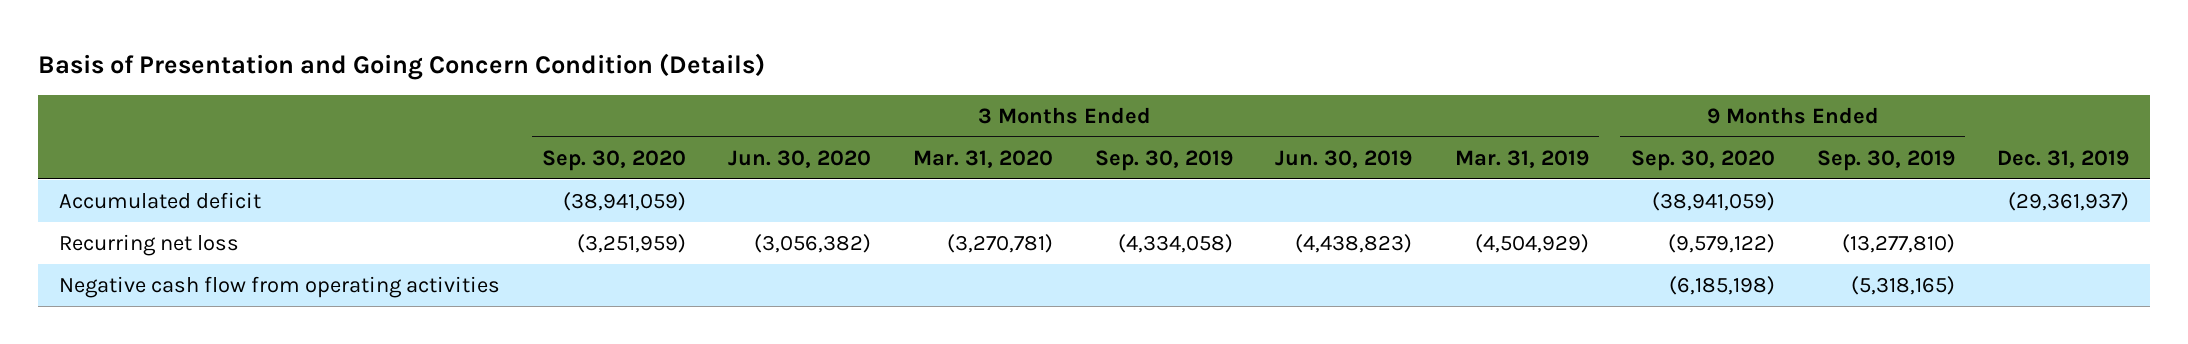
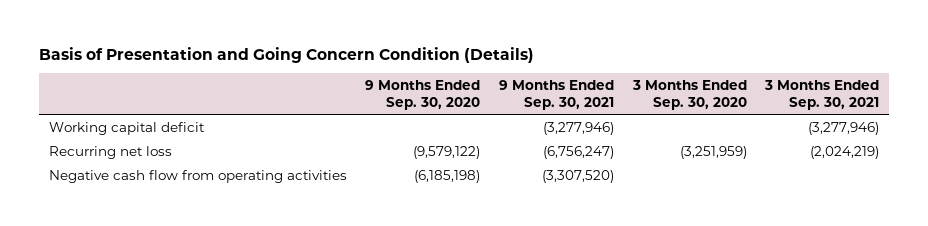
[728,149,872,168] Jun. 30, 2020 -> none
[913,149,1054,168] Mar. 31, 2020 -> none
[1095,149,1234,171] Sep. 30, 2019 -> none
[1275,149,1413,168] Jun. 30, 2019 -> none
[1454,149,1589,168] Mar. 31, 2019 -> none
[1816,149,1955,171] Sep. 30, 2019 -> none
[1996,149,2129,168] Dec. 31, 2019 -> none
none -> [498,80,614,110] 9 Months Ended Sep. 30, 2021
none -> [764,80,880,110] 3 Months Ended Sep. 30, 2021
[59,191,262,209] Accumulated deficit -> none
none -> [48,121,205,135] Working capital deficit

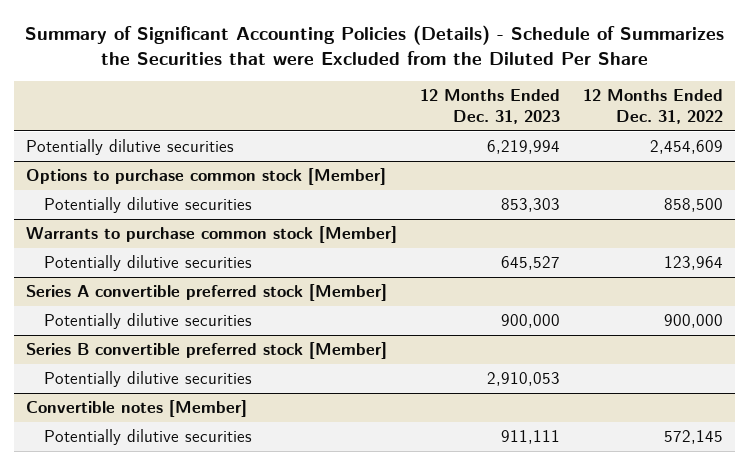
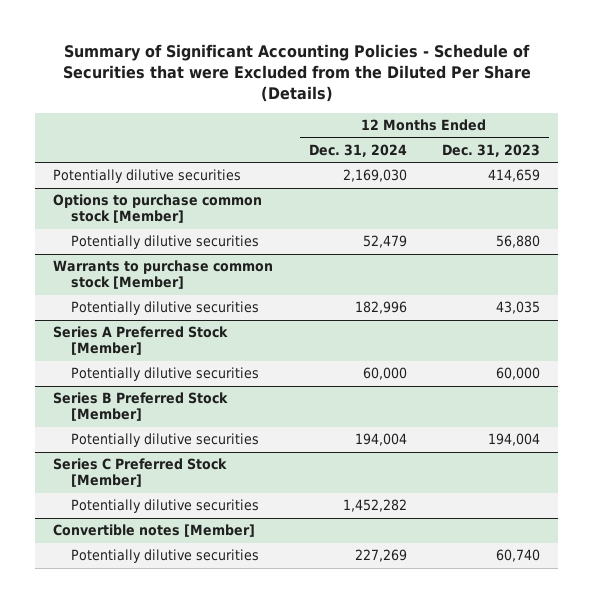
[24,24,724,65] Summary of Significant Accounting Policies (Details) - Schedule of Summarizes the Securities that were Excluded from the Diluted Per Share -> [62,43,531,103] Summary of Significant Accounting Policies - Schedule of Securities that were Excluded from the Diluted Per Share (Details)
[583,89,724,125] 12 Months Ended Dec. 31, 2022 -> none
none -> [308,143,407,157] Dec. 31, 2024
[487,140,561,155] 6,219,994 -> [488,169,541,183] 414,659
[501,198,561,213] 853,303 -> [496,235,541,249] 56,880
[501,256,561,271] 645,527 -> [496,301,541,315] 43,035
[25,284,387,302] Series A convertible preferred stock [Member] -> [53,326,229,356] Series A Preferred Stock [Member]
[501,314,561,329] 900,000 -> [496,367,541,381] 60,000
[25,342,387,360] Series B convertible preferred stock [Member] -> [53,392,229,422] Series B Preferred Stock [Member]
[487,372,561,387] 2,910,053 -> [488,433,541,447] 194,004
none -> [53,458,228,488] Series C Preferred Stock [Member]
none -> [70,499,259,514] Potentially dilutive securities
[501,430,561,445] 911,111 -> [496,549,541,563] 60,740

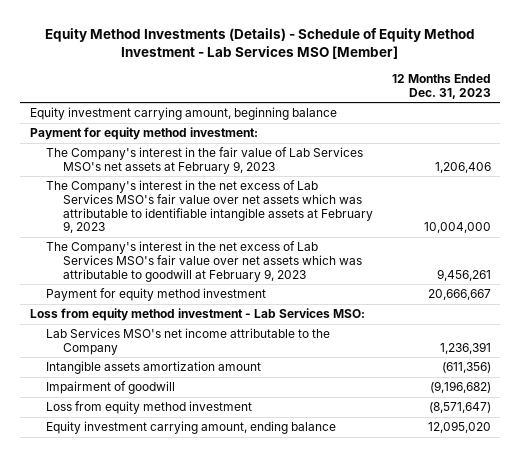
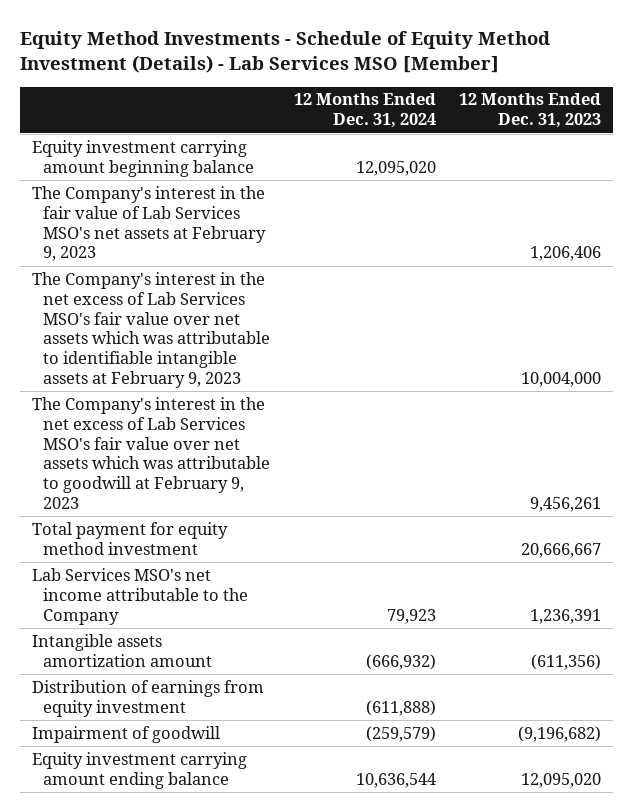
[45,27,476,60] Equity Method Investments (Details) - Schedule of Equity Method Investment - Lab Services MSO [Member] -> [19,31,550,74] Equity Method Investments - Schedule of Equity Method Investment (Details) - Lab Services MSO [Member]
none -> [293,93,436,129] 12 Months Ended Dec. 31, 2024
[29,127,258,141] Payment for equity method investment: -> none
[29,107,337,121] Equity investment carrying amount, beginning balance -> [31,139,255,177] Equity investment carrying amount beginning balance
[29,308,365,322] Loss from equity method investment - Lab Services MSO: -> none
[46,288,267,302] Payment for equity method investment -> [31,521,228,555] Total payment for equity method investment
none -> [31,679,264,717] Distribution of earnings from equity investment
[46,401,253,415] Loss from equity method investment -> none
[46,421,337,435] Equity investment carrying amount, ending balance -> [31,751,247,789] Equity investment carrying amount ending balance

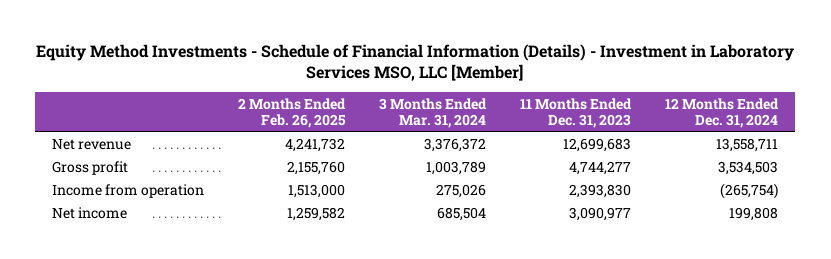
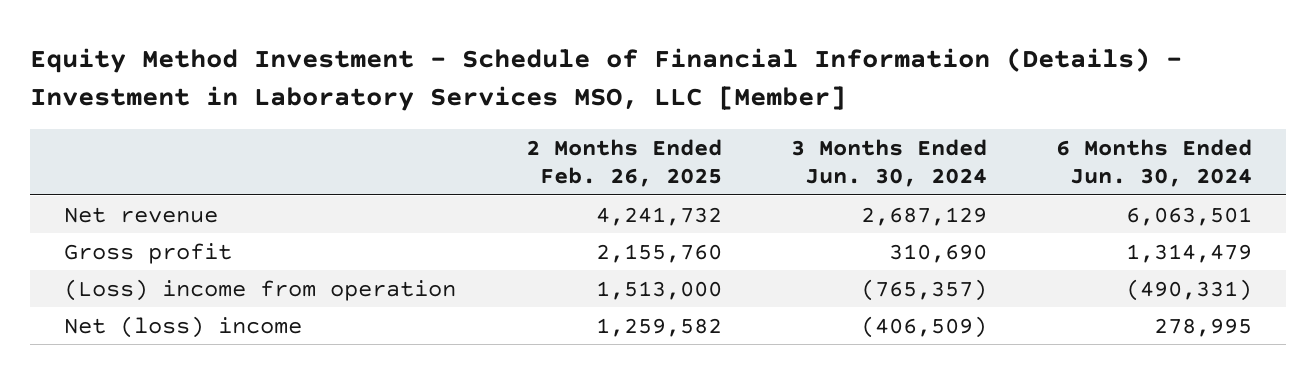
[36,43,795,82] Equity Method Investments - Schedule of Financial Information (Details) - Investment in Laboratory Services MSO, LLC [Member] -> [29,48,1182,111] Equity Method Investment - Schedule of Financial Information (Details) - Investment in Laboratory Services MSO, LLC [Member]
[379,97,488,128] 3 Months Ended Mar. 31, 2024 -> none
[520,97,633,128] 11 Months Ended Dec. 31, 2023 -> none
[665,97,780,128] 12 Months Ended Dec. 31, 2024 -> none
none -> [790,138,987,188] 3 Months Ended Jun. 30, 2024
none -> [1055,138,1252,188] 6 Months Ended Jun. 30, 2024
[52,183,205,198] Income from operation -> [64,278,457,301] (Loss) income from operation
[52,206,128,219] Net income -> [64,315,303,338] Net (loss) income

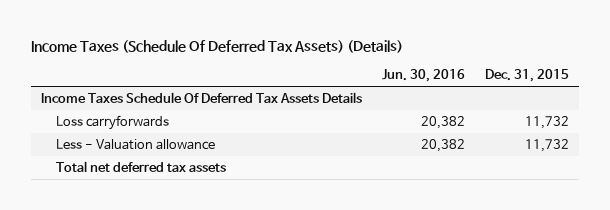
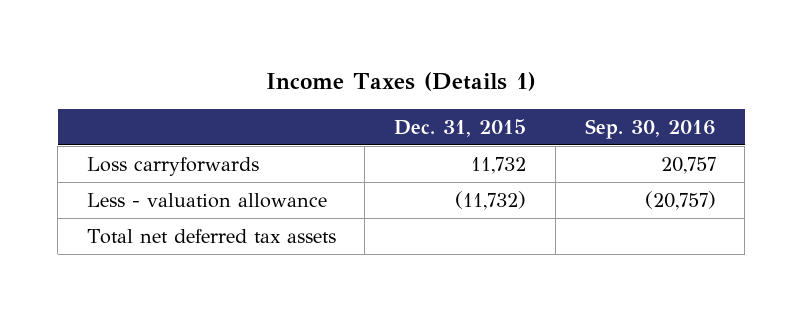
[31,39,404,53] Income Taxes (Schedule Of Deferred Tax Assets) (Details) -> [266,71,537,91] Income Taxes (Details 1)
[382,69,466,83] Jun. 30, 2016 -> none
none -> [584,118,716,139] Sep. 30, 2016
[41,92,363,104] Income Taxes Schedule Of Deferred Tax Assets Details -> none
[55,139,215,151] Less - Valuation allowance -> [86,192,327,208] Less - valuation allowance
[524,139,569,153] 11,732 -> [455,190,527,210] (11,732)

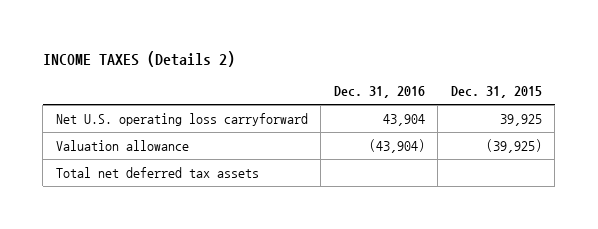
[266,71,537,91] Income Taxes (Details 1) -> [42,50,235,67] INCOME TAXES (Details 2)
[584,118,716,139] Sep. 30, 2016 -> none
none -> [333,86,425,99] Dec. 31, 2016
[86,156,259,176] Loss carryforwards -> [55,112,308,126] Net U.S. operating loss carryforward
[471,156,527,174] 11,732 -> [499,113,542,126] 39,925
[86,192,327,208] Less - valuation allowance -> [55,139,189,151] Valuation allowance
[455,190,527,210] (11,732) -> [485,138,542,153] (39,925)

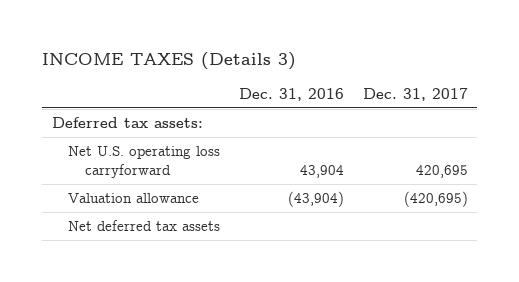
[42,50,235,67] INCOME TAXES (Details 2) -> [42,52,297,71] INCOME TAXES (Details 3)
[450,86,542,99] Dec. 31, 2015 -> none
none -> [362,87,468,101] Dec. 31, 2017
none -> [51,117,203,129] Deferred tax assets:
[55,166,259,178] Total net deferred tax assets -> [68,220,221,232] Net deferred tax assets

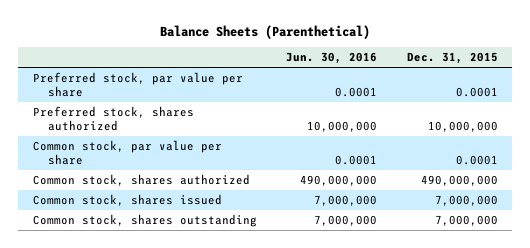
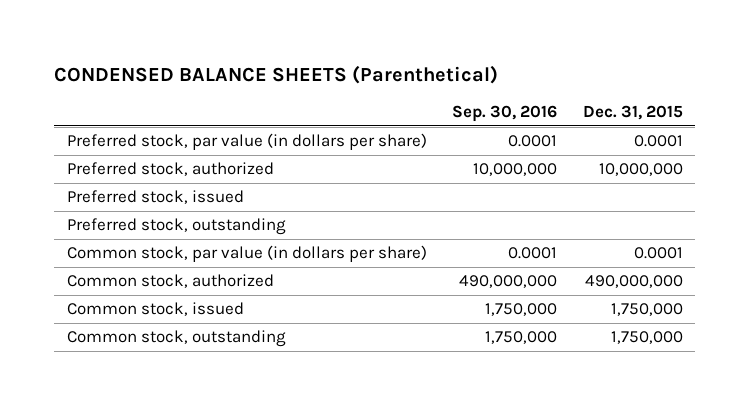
[160,24,371,39] Balance Sheets (Parenthetical) -> [54,64,499,84] CONDENSED BALANCE SHEETS (Parenthetical)
[286,52,378,65] Jun. 30, 2016 -> none
none -> [452,105,558,123] Sep. 30, 2016
[32,72,243,98] Preferred stock, par value per share -> [66,133,427,151] Preferred stock, par value (in dollars per share)
[32,106,194,132] Preferred stock, shares authorized -> [66,162,274,177] Preferred stock, authorized
none -> [66,190,244,205] Preferred stock, issued
none -> [66,218,286,236] Preferred stock, outstanding
[32,140,222,166] Common stock, par value per share -> [66,245,427,263] Common stock, par value (in dollars per share)
[32,174,250,187] Common stock, shares authorized -> [66,274,274,289] Common stock, authorized
[32,194,222,207] Common stock, shares issued -> [66,302,244,317] Common stock, issued
[434,195,498,207] 7,000,000 -> [610,303,683,317] 1,750,000
[32,214,257,228] Common stock, shares outstanding -> [66,330,286,348] Common stock, outstanding
[434,215,498,227] 7,000,000 -> [610,331,683,345] 1,750,000

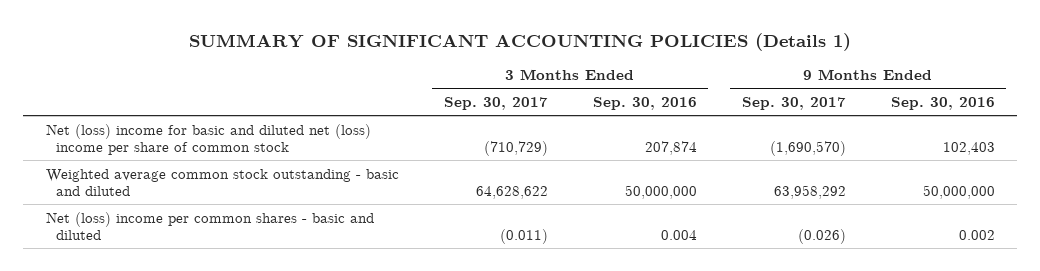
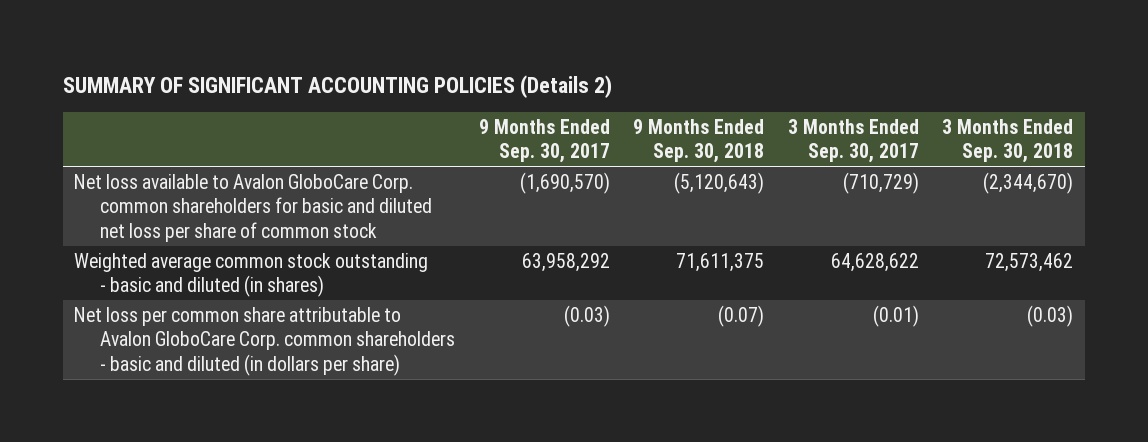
[189,32,852,51] SUMMARY OF SIGNIFICANT ACCOUNTING POLICIES (Details 1) -> [62,74,612,98] SUMMARY OF SIGNIFICANT ACCOUNTING POLICIES (Details 2)
[592,97,697,111] Sep. 30, 2016 -> none
[890,97,995,111] Sep. 30, 2016 -> none
none -> [633,118,765,164] 9 Months Ended Sep. 30, 2018
none -> [942,118,1074,164] 3 Months Ended Sep. 30, 2018
[45,123,371,156] Net (loss) income for basic and diluted net (loss) income per share of common stock -> [74,173,433,243] Net loss available to Avalon GloboCare Corp. common shareholders for basic and diluted net loss per share of common stock
[45,168,399,197] Weighted average common stock outstanding - basic and diluted -> [74,252,429,298] Weighted average common stock outstanding - basic and diluted (in shares)
[45,211,374,241] Net (loss) income per common shares - basic and diluted -> [74,306,456,377] Net loss per common share attributable to Avalon GloboCare Corp. common shareholders - basic and diluted (in dollars per share)
[499,229,548,245] (0.011) -> [872,304,919,327] (0.01)
[797,229,846,245] (0.026) -> [563,304,610,327] (0.03)

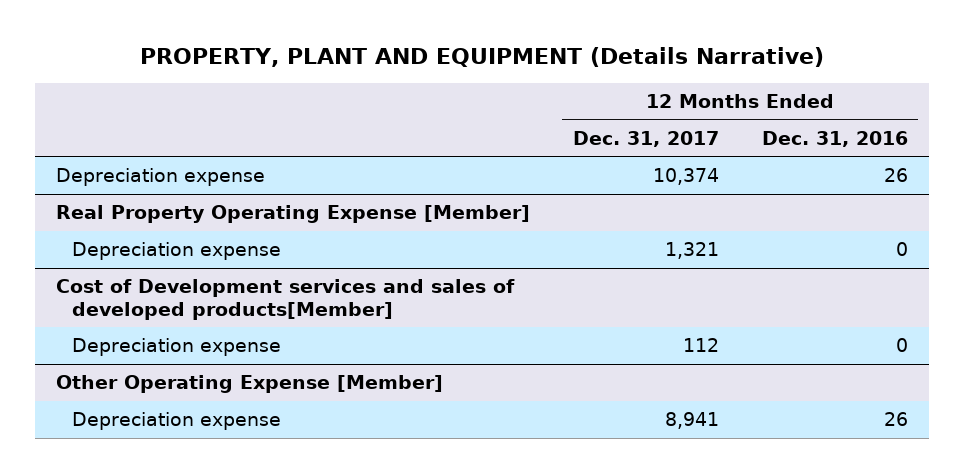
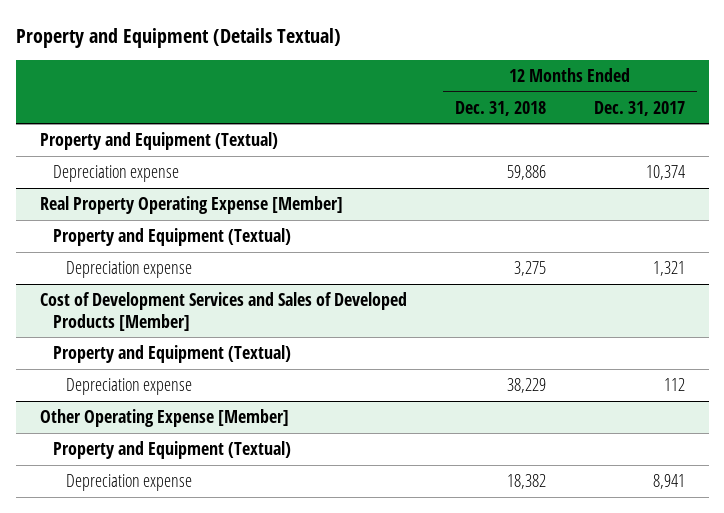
[139,47,824,68] PROPERTY, PLANT AND EQUIPMENT (Details Narrative) -> [15,27,341,48] Property and Equipment (Details Textual)
[761,130,908,147] Dec. 31, 2016 -> none
none -> [454,100,546,116] Dec. 31, 2018
none -> [39,131,278,150] Property and Equipment (Textual)
none -> [52,227,291,246] Property and Equipment (Textual)
[56,279,516,320] Cost of Development services and sales of developed products[Member] -> [39,291,407,331] Cost of Development Services and Sales of Developed Products [Member]
none -> [52,344,291,363] Property and Equipment (Textual)
none -> [52,440,291,459] Property and Equipment (Textual)

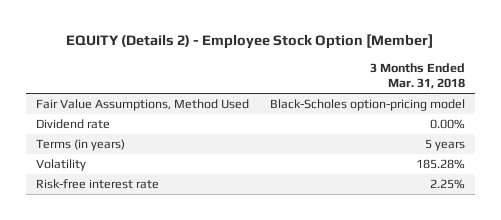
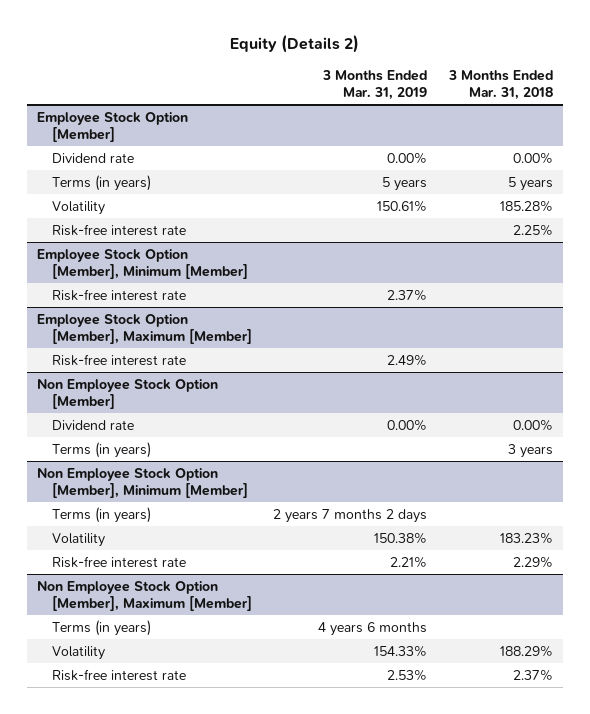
[66,34,434,50] EQUITY (Details 2) - Employee Stock Option [Member] -> [230,34,360,53] Equity (Details 2)
none -> [322,69,428,101] 3 Months Ended Mar. 31, 2019
[36,99,250,112] Fair Value Assumptions, Method Used -> none
none -> [37,111,189,143] Employee Stock Option [Member]
none -> [37,248,249,280] Employee Stock Option [Member], Minimum [Member]
none -> [52,288,187,301] Risk-free interest rate
none -> [37,313,253,345] Employee Stock Option [Member], Maximum [Member]
none -> [52,353,187,366] Risk-free interest rate
none -> [37,378,219,410] Non Employee Stock Option [Member]
none -> [52,419,135,430] Dividend rate
none -> [52,441,152,458] Terms (in years)
none -> [37,467,249,499] Non Employee Stock Option [Member], Minimum [Member]
none -> [52,506,152,523] Terms (in years)
none -> [52,532,106,547] Volatility
none -> [52,555,187,568] Risk-free interest rate
none -> [37,580,253,612] Non Employee Stock Option [Member], Maximum [Member]
none -> [52,619,152,636] Terms (in years)
none -> [52,645,106,660] Volatility
none -> [52,668,187,681] Risk-free interest rate

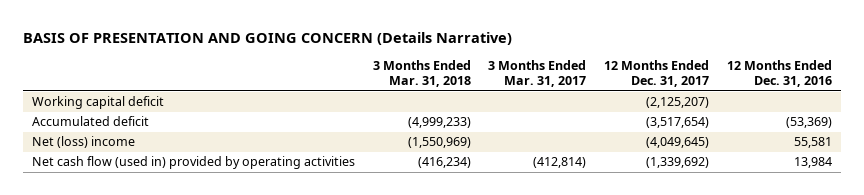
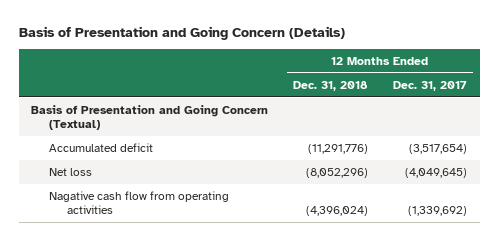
[23,31,513,45] BASIS OF PRESENTATION AND GOING CONCERN (Details Narrative) -> [18,26,345,41] Basis of Presentation and Going Concern (Details)
[372,60,471,88] 3 Months Ended Mar. 31, 2018 -> none
[488,60,587,88] 3 Months Ended Mar. 31, 2017 -> none
[726,60,832,88] 12 Months Ended Dec. 31, 2016 -> none
none -> [293,80,369,91] Dec. 31, 2018
[32,96,165,110] Working capital deficit -> none
none -> [31,104,269,131] Basis of Presentation and Going Concern (Textual)
[32,136,136,149] Net (loss) income -> [49,167,93,176] Net loss
[32,156,356,170] Net cash flow (used in) provided by operating activities -> [49,190,230,215] Nagative cash flow from operating activities

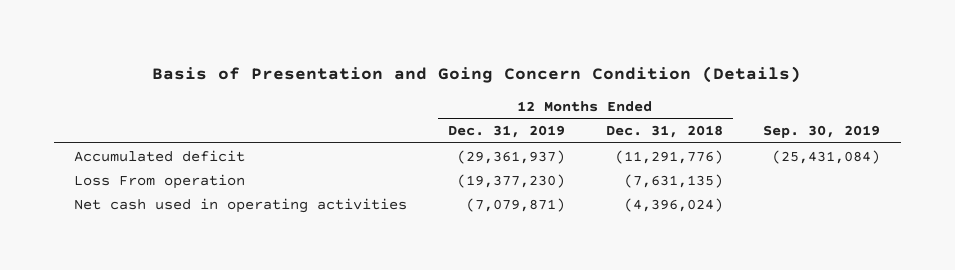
[18,26,345,41] Basis of Presentation and Going Concern (Details) -> [152,65,802,83] Basis of Presentation and Going Concern Condition (Details)
[393,80,468,91] Dec. 31, 2017 -> none
none -> [448,125,566,139] Dec. 31, 2019
none -> [763,125,881,139] Sep. 30, 2019
[31,104,269,131] Basis of Presentation and Going Concern (Textual) -> none
[49,167,93,176] Net loss -> none
none -> [74,173,246,189] Loss From operation
[49,190,230,215] Nagative cash flow from operating activities -> [74,197,408,213] Net cash used in operating activities

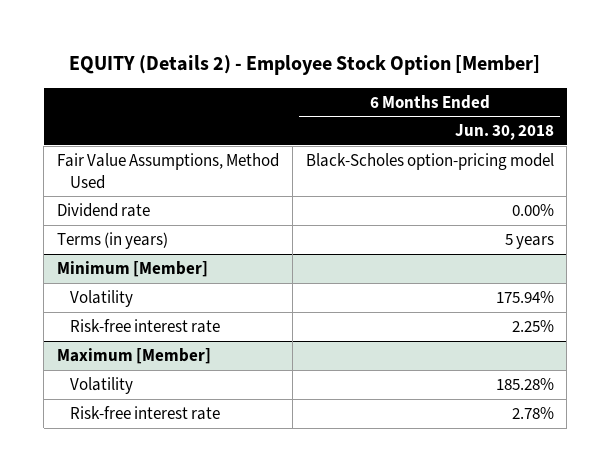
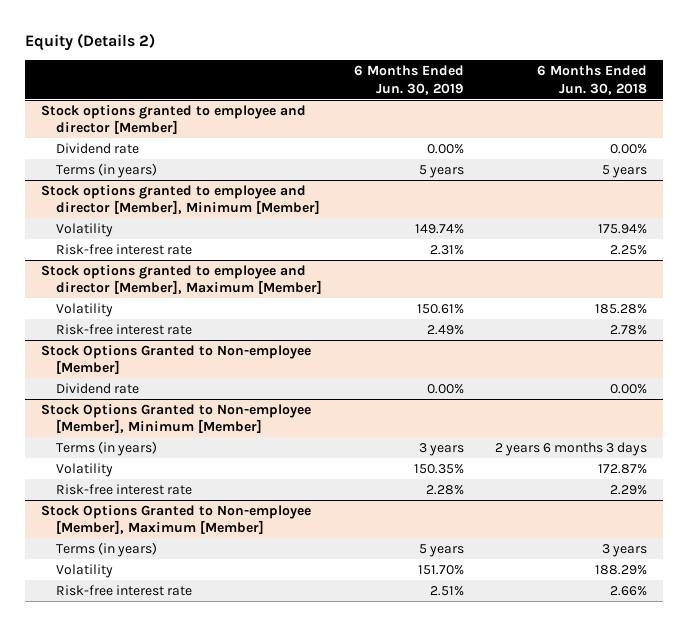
[69,55,541,76] EQUITY (Details 2) - Employee Stock Option [Member] -> [24,33,155,52] Equity (Details 2)
none -> [353,65,464,95] 6 Months Ended Jun. 30, 2019
[56,153,279,189] Fair Value Assumptions, Method Used -> none
none -> [40,104,306,135] Stock options granted to employee and director [Member]
[56,261,208,278] Minimum [Member] -> none
none -> [40,184,320,215] Stock options granted to employee and director [Member], Minimum [Member]
[56,348,211,365] Maximum [Member] -> none
none -> [40,264,322,295] Stock options granted to employee and director [Member], Maximum [Member]
none -> [40,344,311,375] Stock Options Granted to Non-employee [Member]
none -> [55,382,139,394] Dividend rate
none -> [40,403,311,434] Stock Options Granted to Non-employee [Member], Minimum [Member]
none -> [55,440,157,456] Terms (in years)
none -> [55,462,113,477] Volatility
none -> [55,483,192,495] Risk-free interest rate
none -> [40,504,311,535] Stock Options Granted to Non-employee [Member], Maximum [Member]
none -> [55,541,157,557] Terms (in years)
none -> [55,563,113,578] Volatility
none -> [55,584,192,596] Risk-free interest rate

